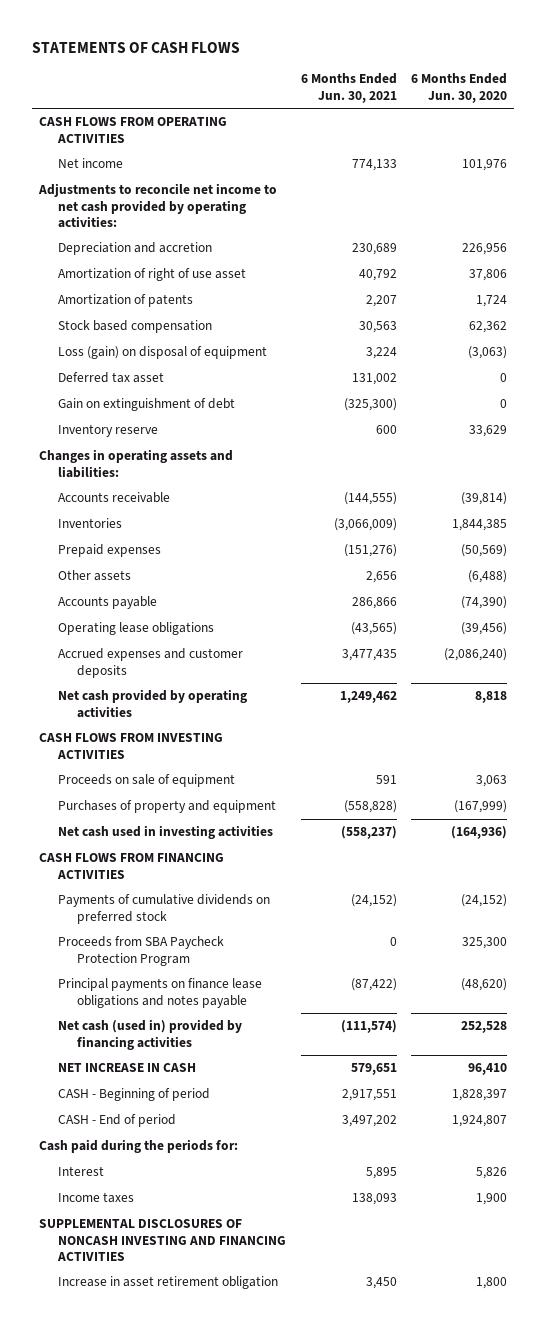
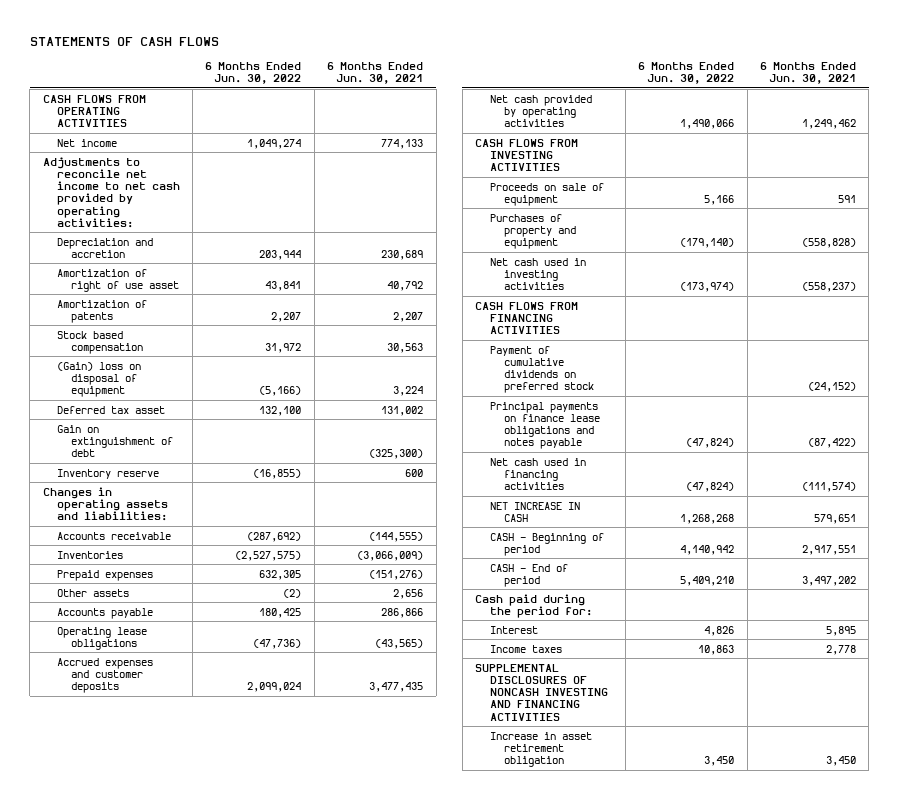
[410,73,507,103] 6 Months Ended Jun. 30, 2020 -> none
none -> [205,62,302,85] 6 Months Ended Jun. 30, 2022
[58,346,268,360] Loss (gain) on disposal of equipment -> [56,361,141,398] (Gain) loss on disposal of equipment
[58,936,225,966] Proceeds from SBA Paycheck Protection Program -> none
[58,894,271,924] Payments of cumulative dividends on preferred stock -> [489,345,594,394] Payment of cumulative dividends on preferred stock
[58,1019,243,1050] Net cash (used in) provided by financing activities -> [489,457,586,491] Net cash used in financing activities
[39,1139,239,1154] Cash paid during the periods for: -> [475,593,592,618] Cash paid during the period for:
[351,1193,397,1206] 138,093 -> [825,644,856,655] 2,778

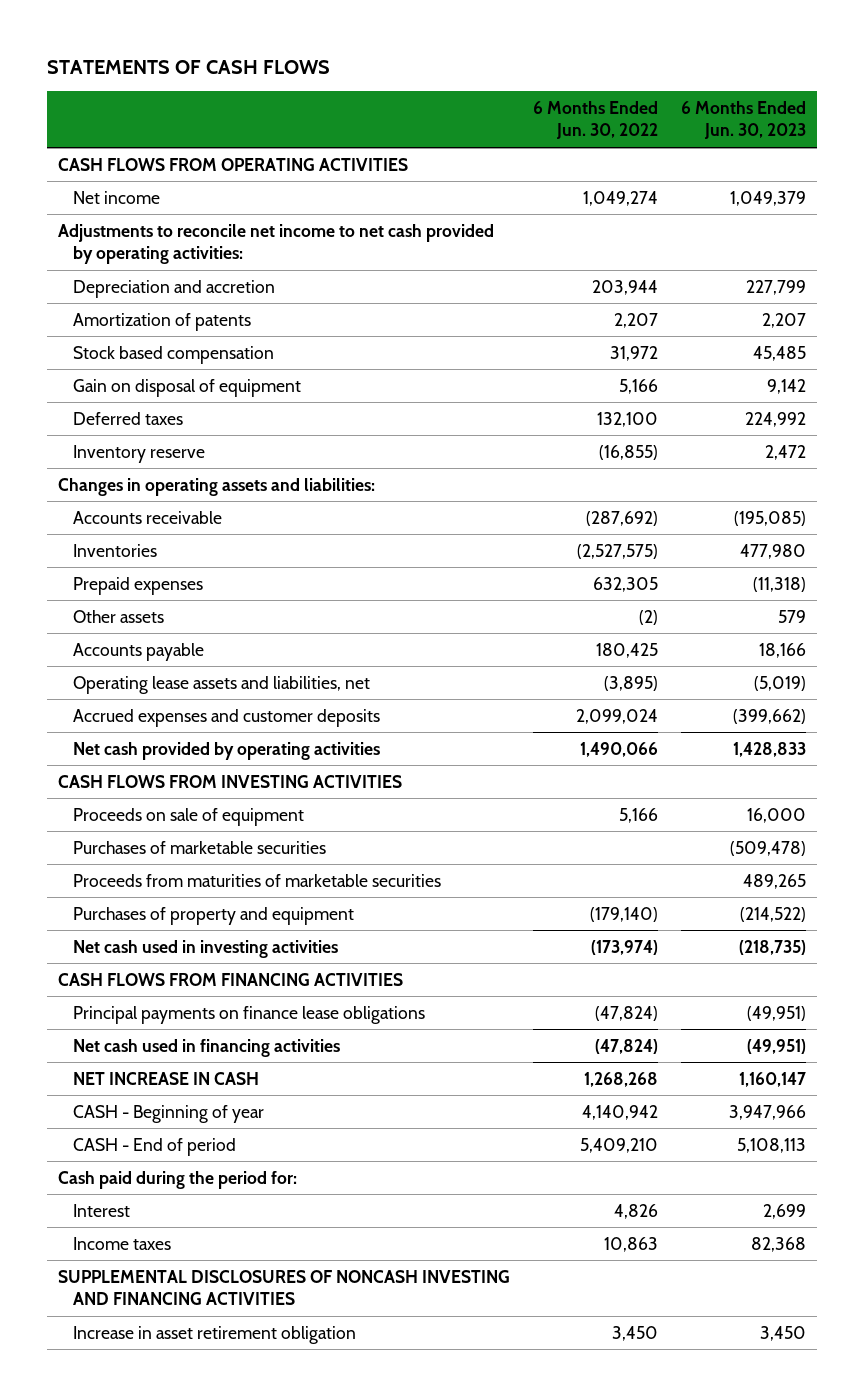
[327,62,424,85] 6 Months Ended Jun. 30, 2021 -> none
none -> [680,101,806,140] 6 Months Ended Jun. 30, 2023
[56,268,179,292] Amortization of right of use asset -> none
[56,424,173,458] Gain on extinguishment of debt -> none
[56,361,141,398] (Gain) loss on disposal of equipment -> [72,378,301,397] Gain on disposal of equipment
[259,386,302,397] (5,166) -> [618,378,658,394] 5,166
[56,405,165,414] Deferred tax asset -> [72,411,183,425] Deferred taxes
[56,626,147,650] Operating lease obligations -> [72,675,370,694] Operating lease assets and liabilities, net
[253,638,302,649] (47,736) -> [603,675,658,691] (3,895)
none -> [72,840,326,854] Purchases of marketable securities
none -> [72,873,441,887] Proceeds from maturities of marketable securities
[489,345,594,394] Payment of cumulative dividends on preferred stock -> none
[489,401,600,450] Principal payments on finance lease obligations and notes payable -> [72,1005,425,1024] Principal payments on finance lease obligations
[489,532,604,556] CASH - Beginning of period -> [72,1104,264,1123] CASH - Beginning of year

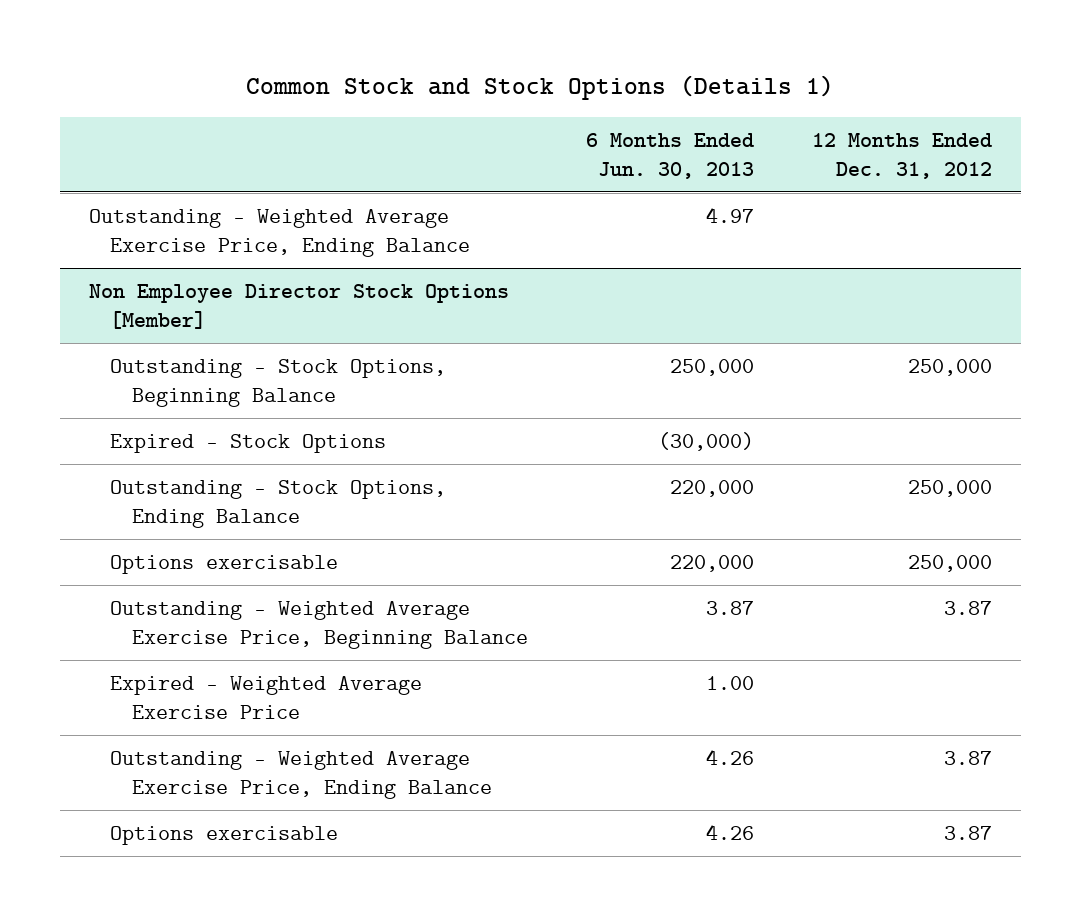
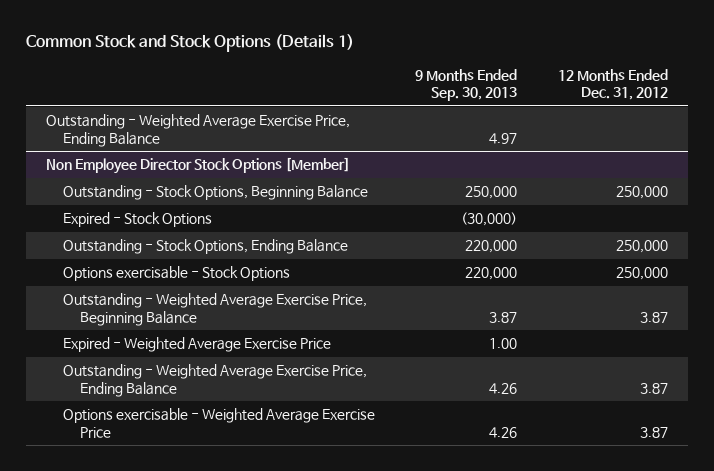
[585,132,754,179] 6 Months Ended Jun. 30, 2013 -> none
none -> [415,68,518,102] 9 Months Ended Sep. 30, 2013
[110,554,339,574] Options exercisable -> [63,266,291,282] Options exercisable - Stock Options
[110,825,339,845] Options exercisable -> [63,408,376,439] Options exercisable - Weighted Average Exercise Price

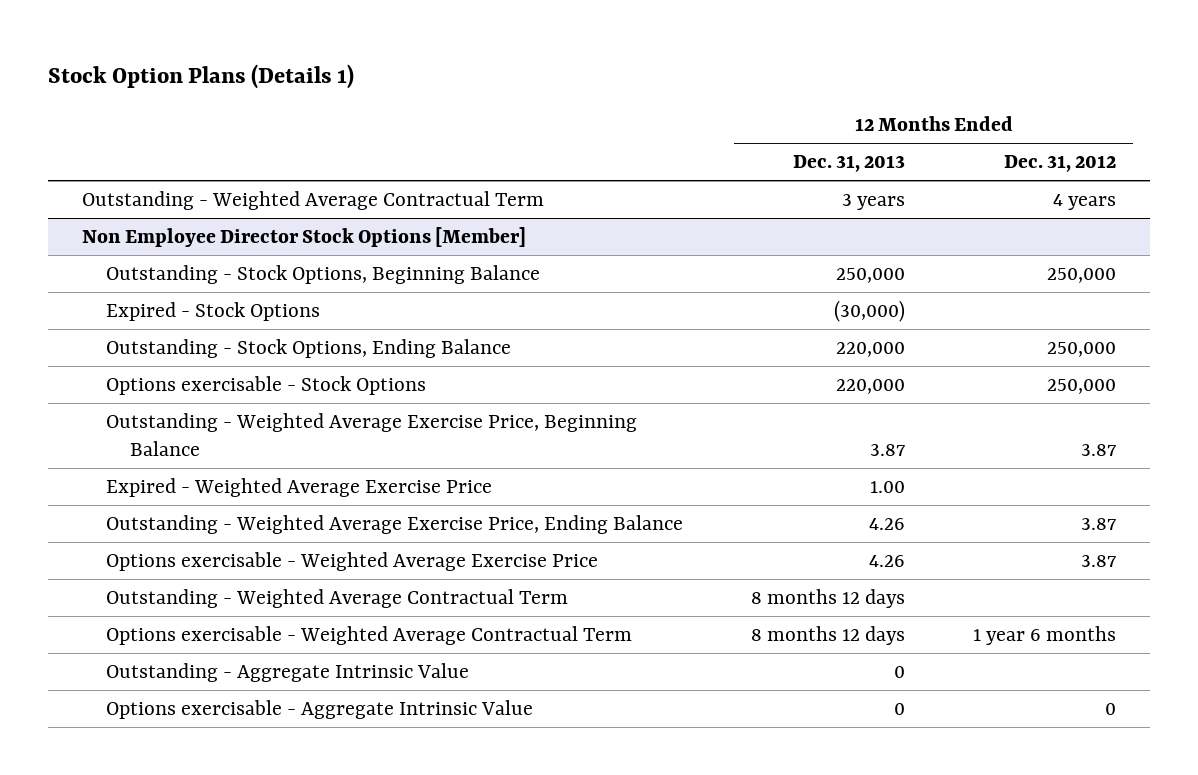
[25,34,354,53] Common Stock and Stock Options (Details 1) -> [47,64,354,90] Stock Option Plans (Details 1)
[415,68,518,102] 9 Months Ended Sep. 30, 2013 -> none
none -> [793,155,906,173] Dec. 31, 2013
[45,114,350,148] Outstanding - Weighted Average Exercise Price, Ending Balance -> none
none -> [81,191,544,211] Outstanding - Weighted Average Contractual Term
none -> [106,589,569,609] Outstanding - Weighted Average Contractual Term
none -> [106,626,633,646] Options exercisable - Weighted Average Contractual Term
none -> [106,663,470,683] Outstanding - Aggregate Intrinsic Value
none -> [106,700,534,720] Options exercisable - Aggregate Intrinsic Value

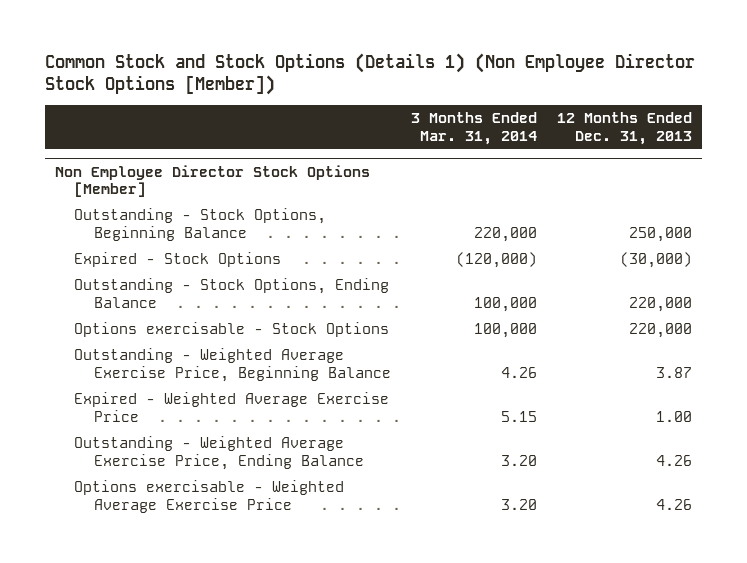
[47,64,354,90] Stock Option Plans (Details 1) -> [45,52,696,96] Common Stock and Stock Options (Details 1) (Non Employee Director Stock Options [Member])
[1004,155,1117,173] Dec. 31, 2012 -> none
none -> [410,112,537,145] 3 Months Ended Mar. 31, 2014
[81,191,544,211] Outstanding - Weighted Average Contractual Term -> none
[106,589,569,609] Outstanding - Weighted Average Contractual Term -> none
[106,626,633,646] Options exercisable - Weighted Average Contractual Term -> none
[106,663,470,683] Outstanding - Aggregate Intrinsic Value -> none
[106,700,534,720] Options exercisable - Aggregate Intrinsic Value -> none

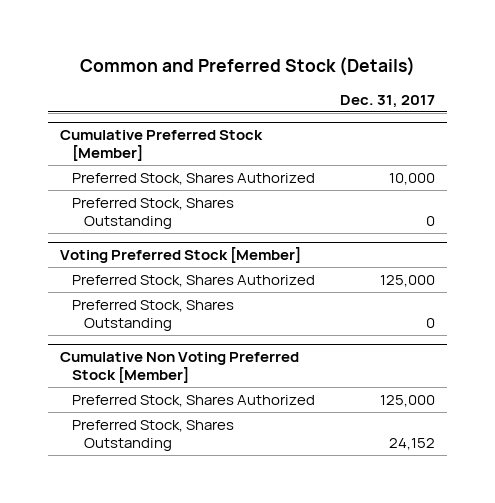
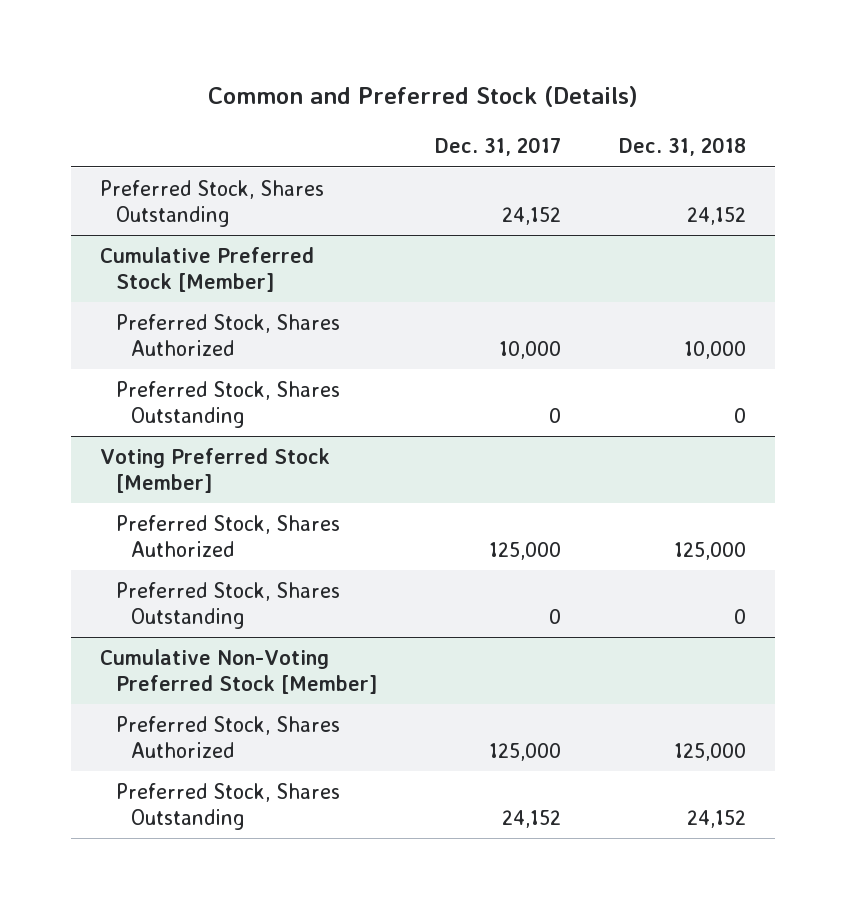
none -> [618,137,746,157] Dec. 31, 2018
none -> [99,179,324,227] Preferred Stock, Shares Outstanding
[60,352,300,384] Cumulative Non Voting Preferred Stock [Member] -> [99,648,377,694] Cumulative Non-Voting Preferred Stock [Member]

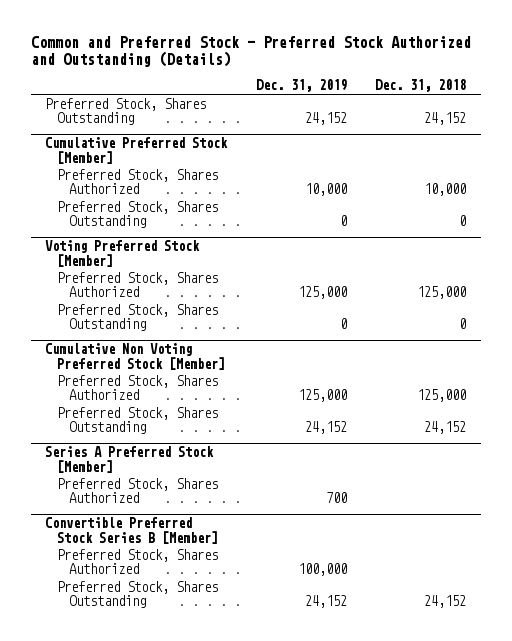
[207,86,638,108] Common and Preferred Stock (Details) -> [30,36,471,68] Common and Preferred Stock - Preferred Stock Authorized and Outstanding (Details)
[434,137,561,157] Dec. 31, 2017 -> none
none -> [255,79,347,93] Dec. 31, 2019
[99,648,377,694] Cumulative Non-Voting Preferred Stock [Member] -> [45,343,226,370] Cumulative Non Voting Preferred Stock [Member]
none -> [45,446,215,473] Series A Preferred Stock [Member]
none -> [57,478,219,504] Preferred Stock, Shares Authorized
none -> [45,517,219,544] Convertible Preferred Stock Series B [Member]
none -> [57,549,219,575] Preferred Stock, Shares Authorized
none -> [57,581,219,609] Preferred Stock, Shares Outstanding

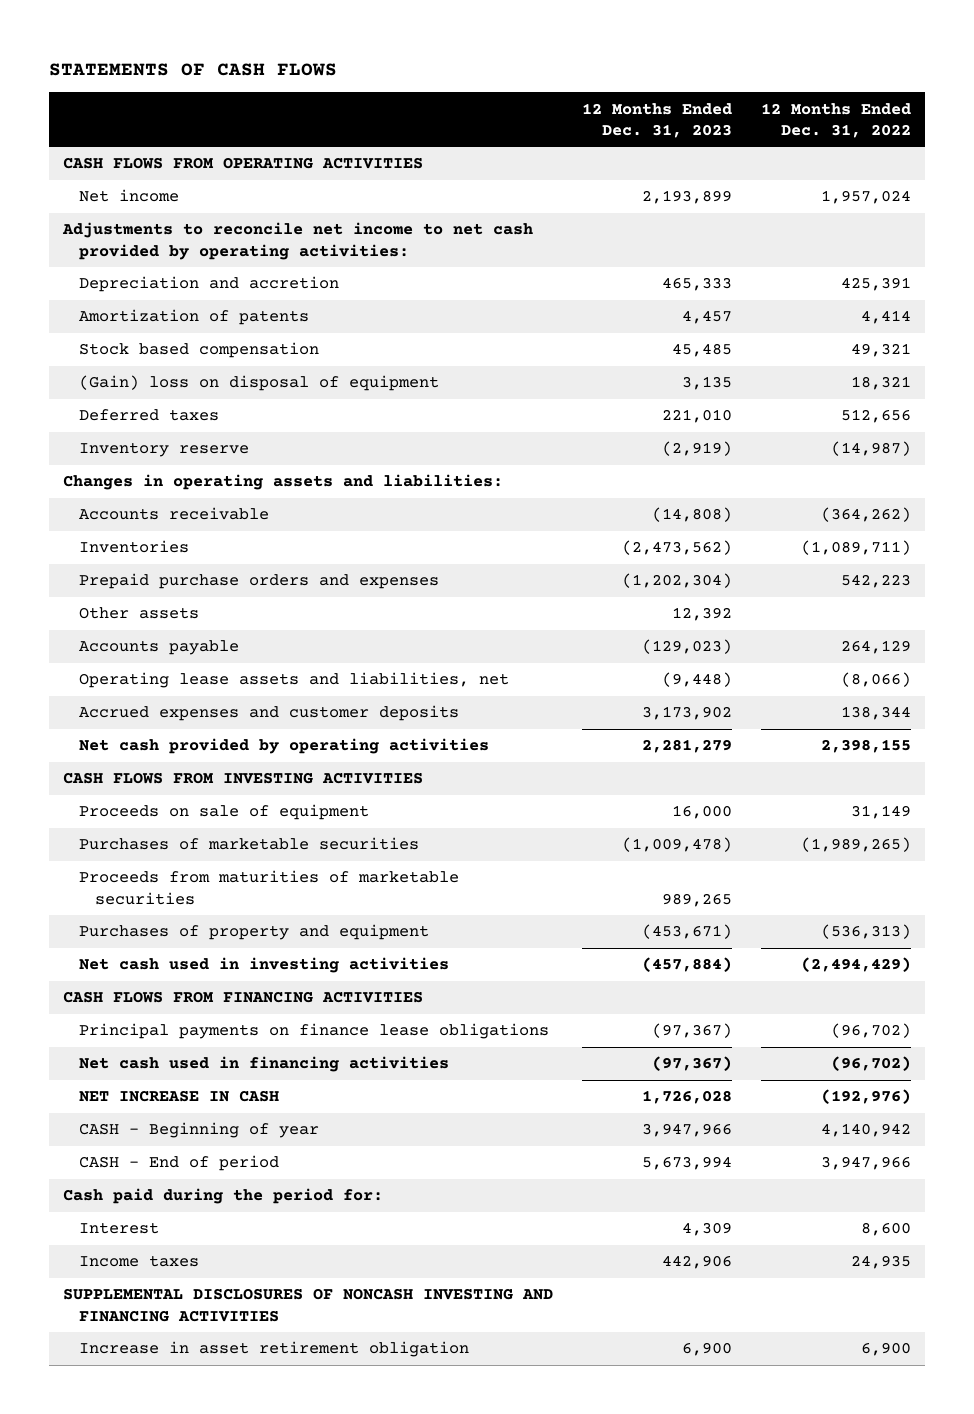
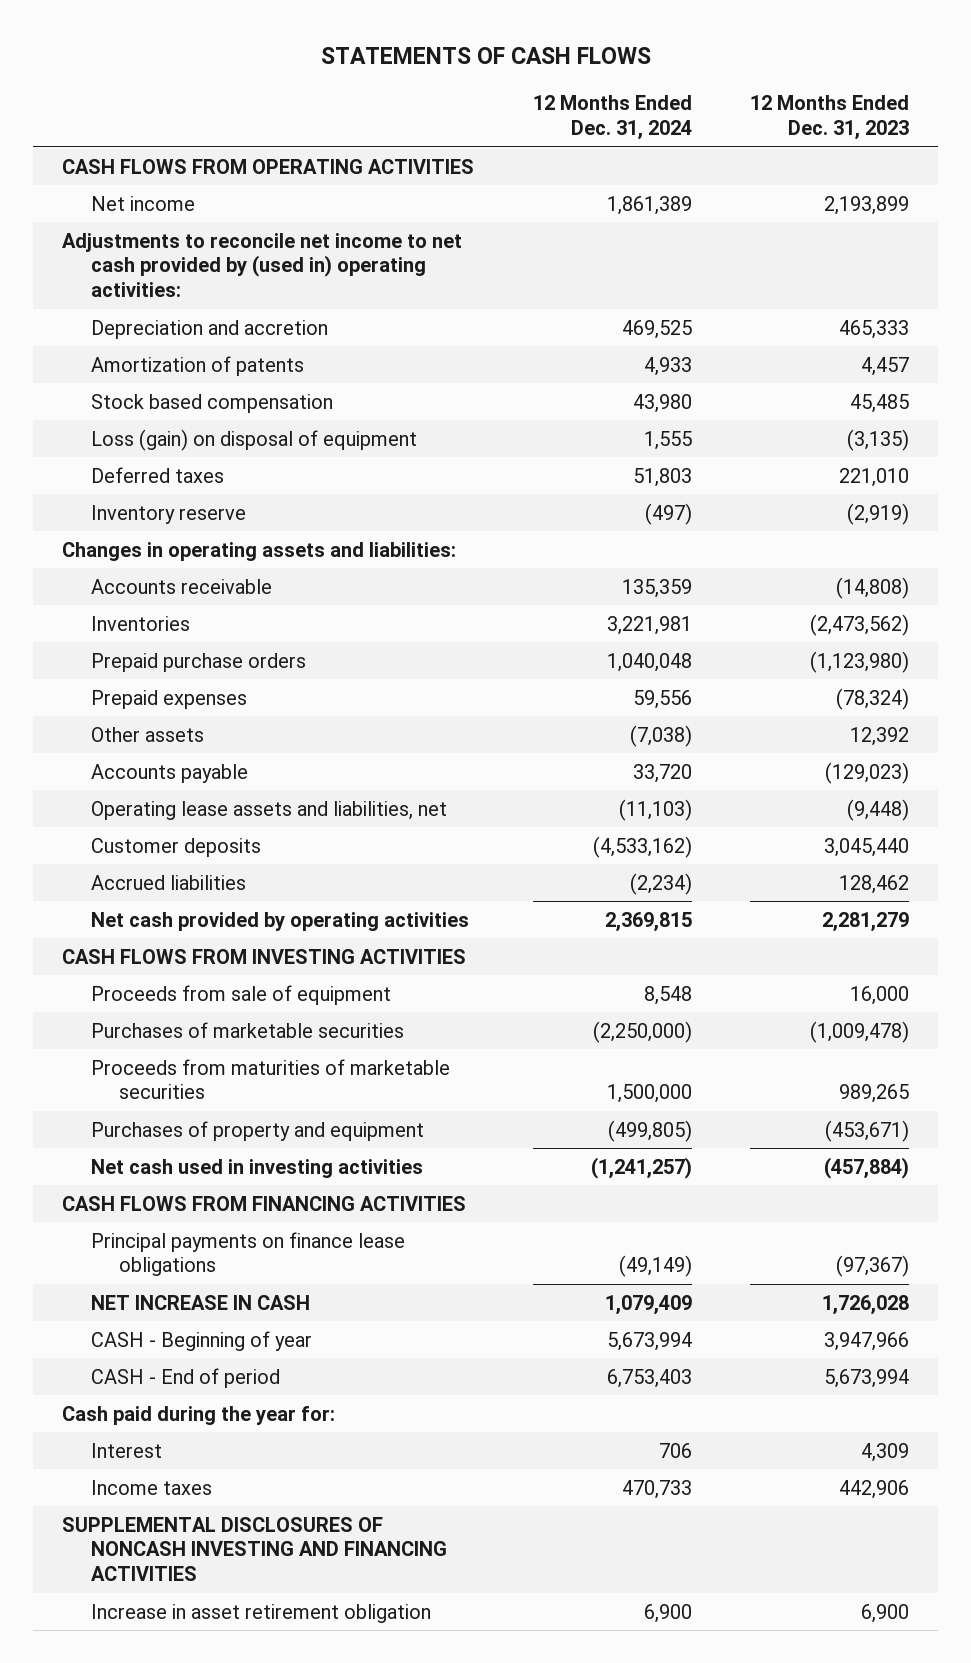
[760,102,911,138] 12 Months Ended Dec. 31, 2022 -> none
none -> [532,95,692,141] 12 Months Ended Dec. 31, 2024
[62,222,534,260] Adjustments to reconcile net income to net cash provided by operating activities: -> [62,232,463,298] Adjustments to reconcile net income to net cash provided by (used in) operating activities:
[79,375,440,392] (Gain) loss on disposal of equipment -> [90,428,417,451] Loss (gain) on disposal of equipment
[682,376,733,391] 3,135 -> [846,428,909,451] (3,135)
none -> [90,652,306,672] Prepaid purchase orders
[79,573,440,590] Prepaid purchase orders and expenses -> [90,689,247,709] Prepaid expenses
[622,573,733,589] (1,202,304) -> [835,687,909,710] (78,324)
[79,705,460,722] Accrued expenses and customer deposits -> none
none -> [90,837,261,857] Customer deposits
none -> [90,874,246,890] Accrued liabilities
[79,804,370,821] Proceeds on sale of equipment -> [90,984,391,1005] Proceeds from sale of equipment
[79,1056,450,1073] Net cash used in financing activities -> none
[63,1188,384,1205] Cash paid during the period for: -> [62,1405,336,1425] Cash paid during the year for:

